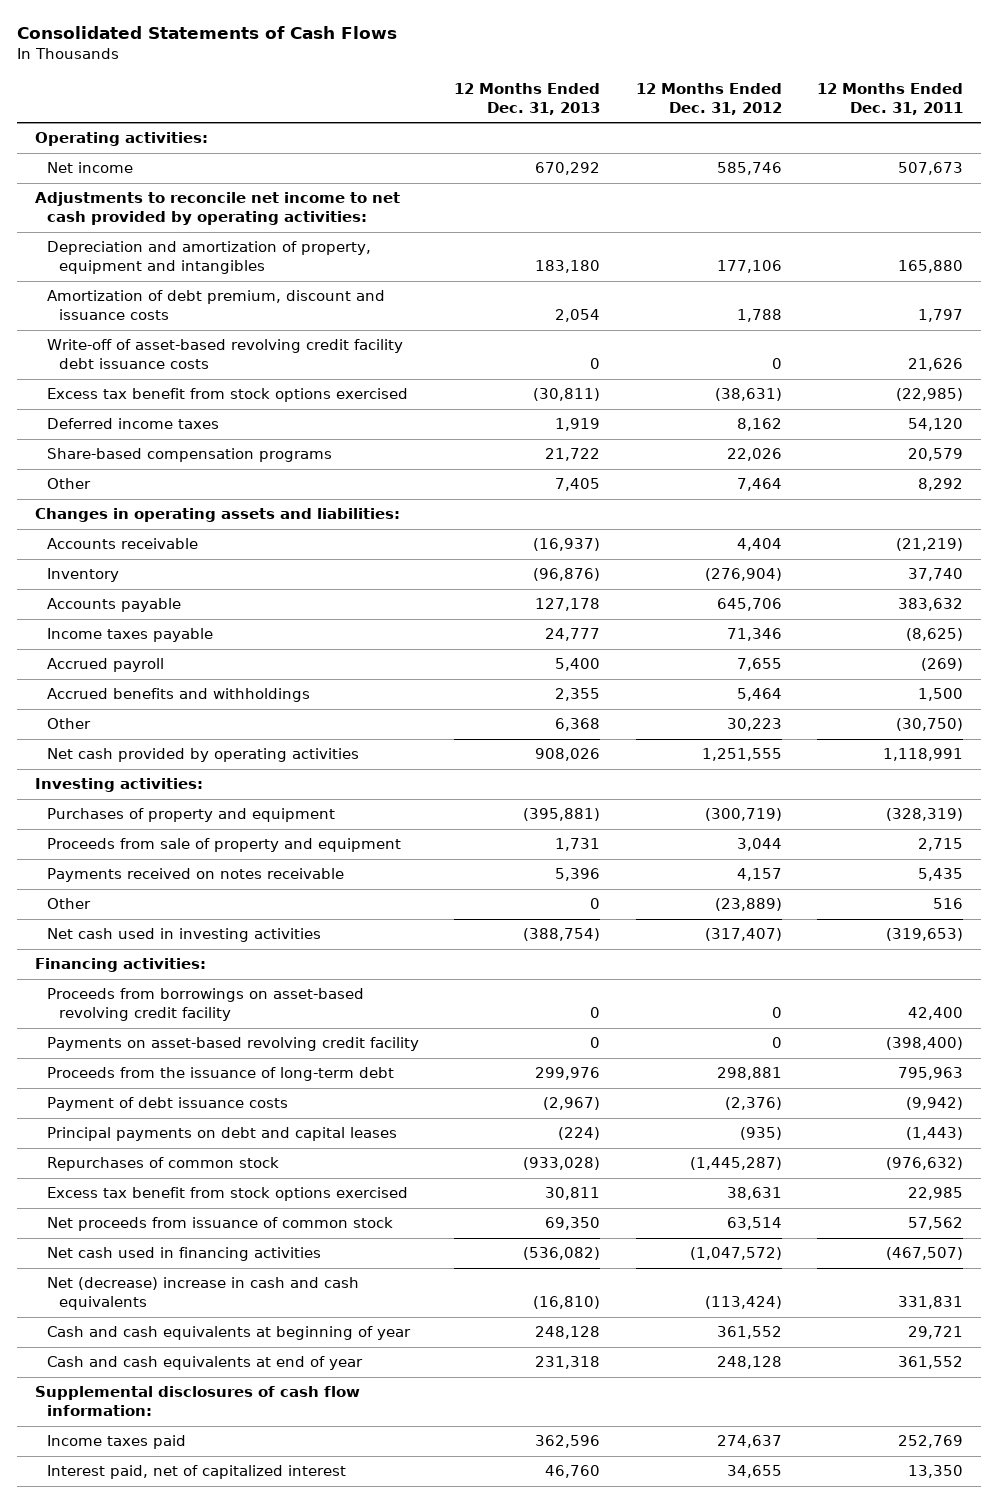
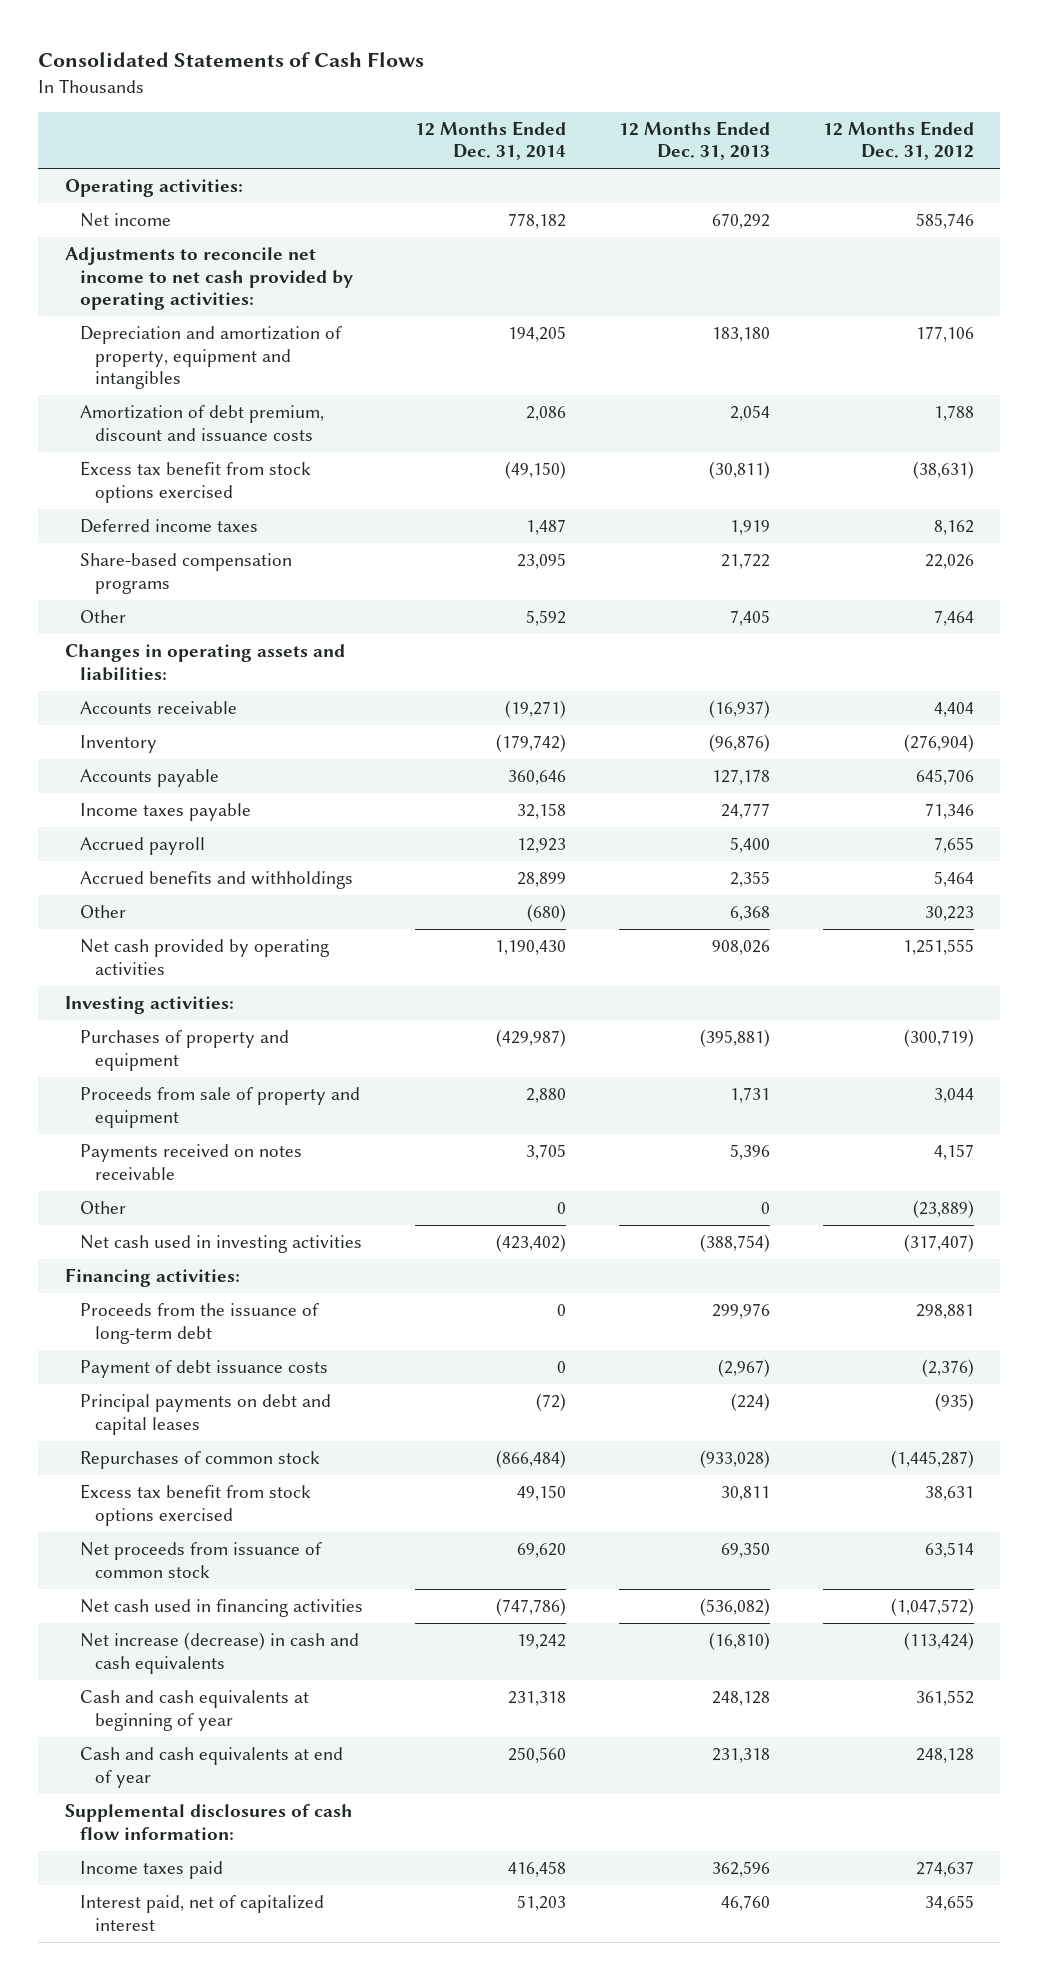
[817,82,964,115] 12 Months Ended Dec. 31, 2011 -> none
none -> [415,121,567,161] 12 Months Ended Dec. 31, 2014
[46,339,403,369] Write-off of asset-based revolving credit facility debt issuance costs -> none
[46,988,364,1021] Proceeds from borrowings on asset-based revolving credit facility -> none
[46,1037,419,1052] Payments on asset-based revolving credit facility -> none
[46,1277,359,1310] Net (decrease) increase in cash and cash equivalents -> [79,1632,359,1674] Net increase (decrease) in cash and cash equivalents

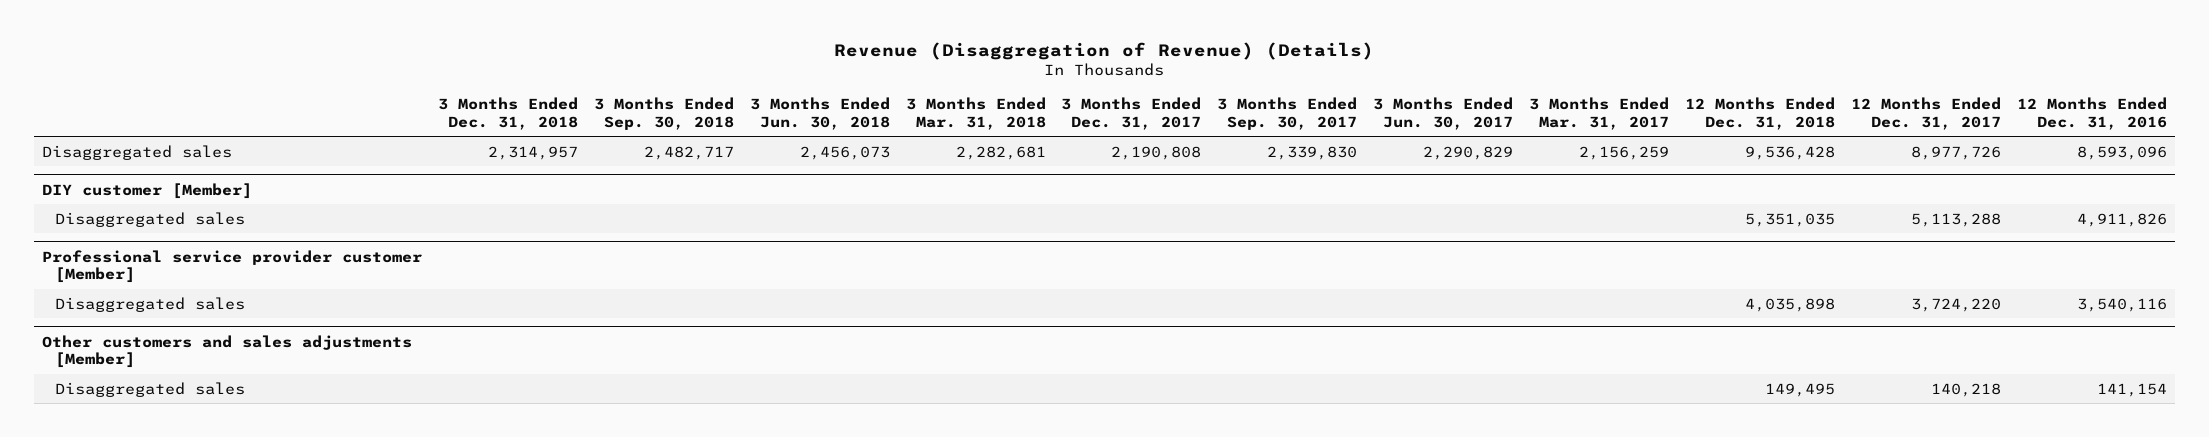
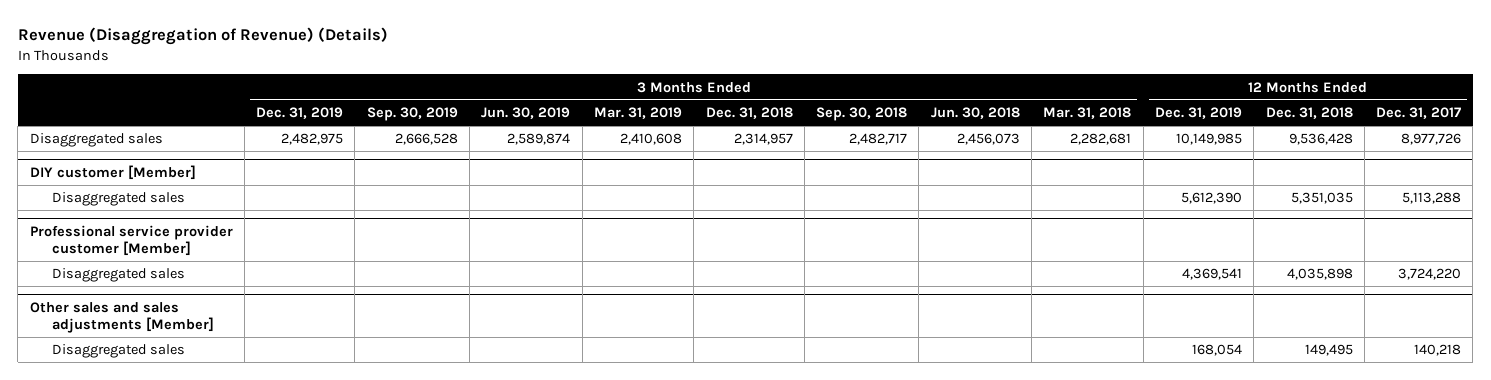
[1061,96,1202,130] 3 Months Ended Dec. 31, 2017 -> none
[1217,96,1358,130] 3 Months Ended Sep. 30, 2017 -> none
[1373,96,1514,130] 3 Months Ended Jun. 30, 2017 -> none
[1529,96,1670,130] 3 Months Ended Mar. 31, 2017 -> none
[2017,96,2168,130] 12 Months Ended Dec. 31, 2016 -> none
none -> [256,107,344,120] Dec. 31, 2019
none -> [366,107,458,122] Sep. 30, 2019
none -> [481,107,571,120] Jun. 30, 2019
none -> [593,107,682,120] Mar. 31, 2019
none -> [1154,107,1242,120] Dec. 31, 2019
[41,334,412,369] Other customers and sales adjustments [Member] -> [29,301,214,334] Other sales and sales adjustments [Member]

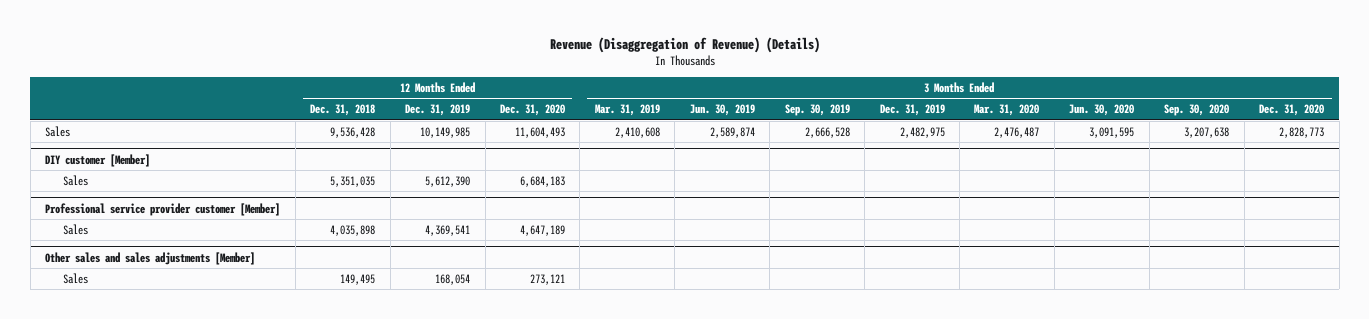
[705,107,793,120] Dec. 31, 2018 -> none
[816,107,908,122] Sep. 30, 2018 -> none
[930,107,1020,120] Jun. 30, 2018 -> none
[1043,107,1132,120] Mar. 31, 2018 -> none
[1376,107,1462,120] Dec. 31, 2017 -> none
none -> [499,104,565,117] Dec. 31, 2020
none -> [974,104,1040,117] Mar. 31, 2020
none -> [1069,104,1135,117] Jun. 30, 2020
none -> [1164,104,1230,117] Sep. 30, 2020
none -> [1259,104,1325,117] Dec. 31, 2020
[29,133,163,148] Disaggregated sales -> [45,125,71,137] Sales
[51,192,185,207] Disaggregated sales -> [63,174,89,186] Sales
[51,268,185,283] Disaggregated sales -> [63,223,89,235] Sales
[51,344,185,359] Disaggregated sales -> [63,272,89,284] Sales

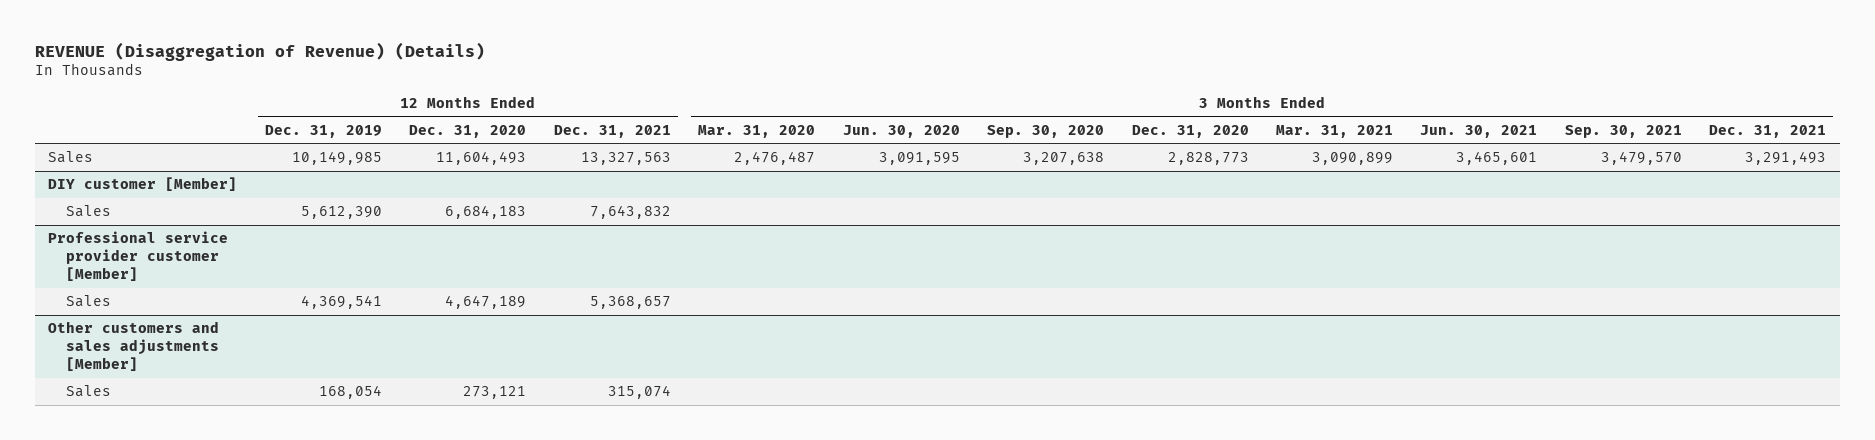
[549,37,820,54] Revenue (Disaggregation of Revenue) (Details) -> [34,41,485,61] REVENUE (Disaggregation of Revenue) (Details)
[310,104,376,117] Dec. 31, 2018 -> none
[594,104,660,117] Mar. 31, 2019 -> none
[689,104,755,117] Jun. 30, 2019 -> none
[784,104,850,117] Sep. 30, 2019 -> none
[879,104,945,117] Dec. 31, 2019 -> none
none -> [553,124,671,138] Dec. 31, 2021
none -> [1275,124,1393,138] Mar. 31, 2021
none -> [1420,124,1538,138] Jun. 30, 2021
none -> [1564,124,1682,138] Sep. 30, 2021
none -> [1709,124,1827,138] Dec. 31, 2021
[45,251,256,265] Other sales and sales adjustments [Member] -> [48,321,220,372] Other customers and sales adjustments [Member]

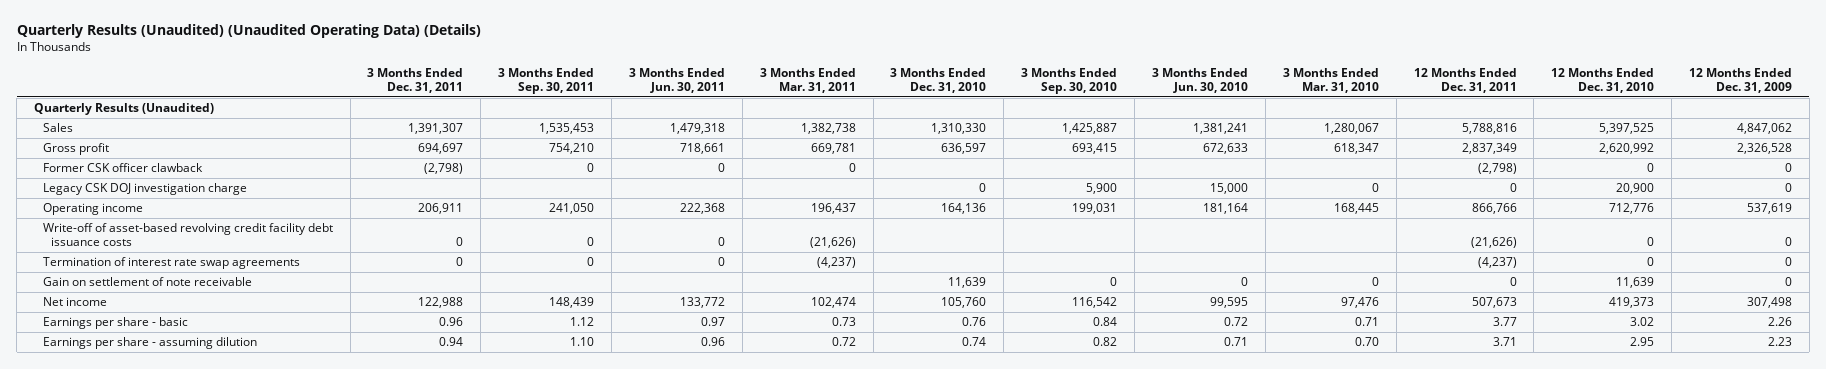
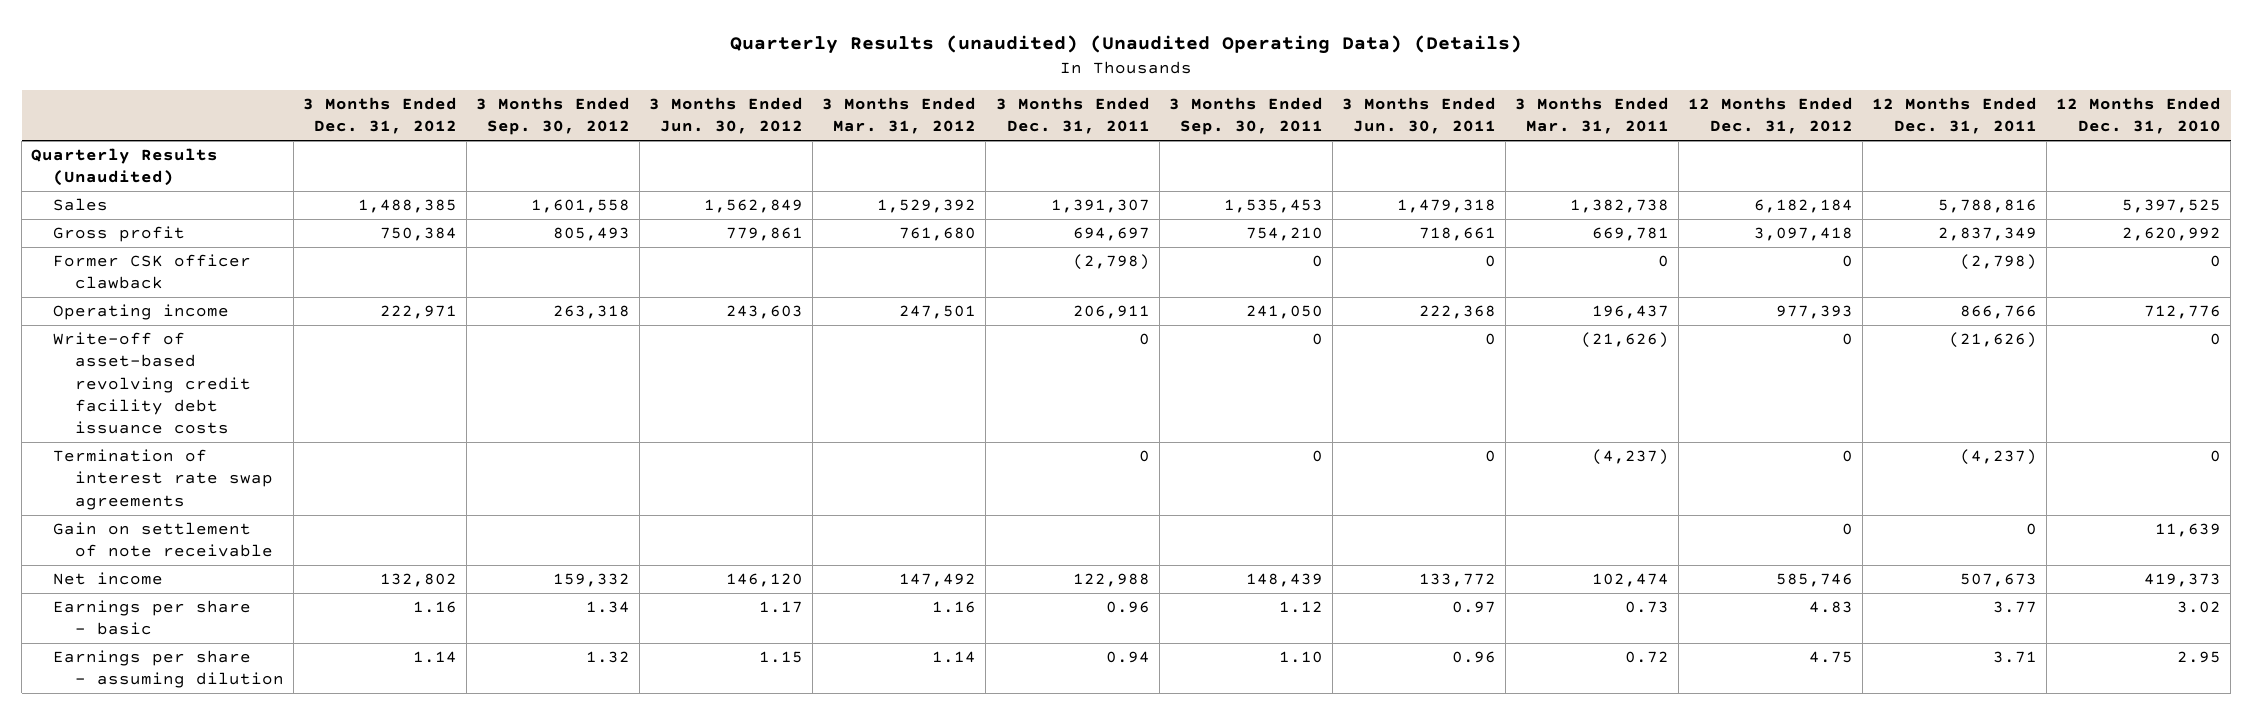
[16,24,481,39] Quarterly Results (Unaudited) (Unaudited Operating Data) (Details) -> [730,34,1523,54] Quarterly Results (unaudited) (Unaudited Operating Data) (Details)
[890,68,987,94] 3 Months Ended Dec. 31, 2010 -> none
[1021,68,1118,95] 3 Months Ended Sep. 30, 2010 -> none
[1152,68,1249,94] 3 Months Ended Jun. 30, 2010 -> none
[1282,68,1379,94] 3 Months Ended Mar. 31, 2010 -> none
[1689,68,1793,94] 12 Months Ended Dec. 31, 2009 -> none
none -> [303,97,458,135] 3 Months Ended Dec. 31, 2012
none -> [476,97,631,136] 3 Months Ended Sep. 30, 2012
none -> [649,97,804,135] 3 Months Ended Jun. 30, 2012
none -> [822,97,977,135] 3 Months Ended Mar. 31, 2012
none -> [1687,97,1853,135] 12 Months Ended Dec. 31, 2012
[42,183,247,196] Legacy CSK DOJ investigation charge -> none

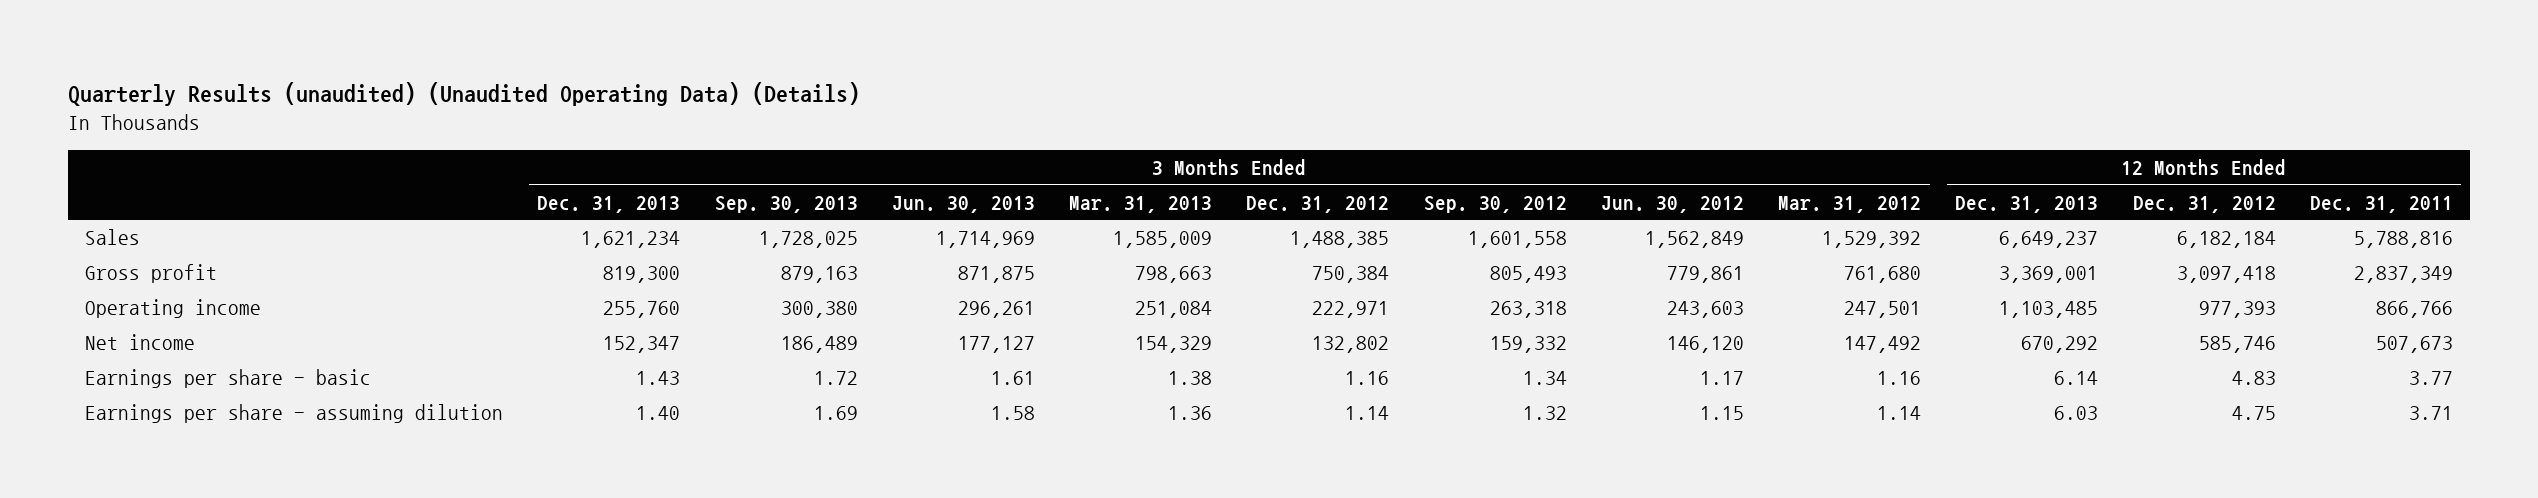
[995,97,1150,135] 3 Months Ended Dec. 31, 2011 -> none
[1168,97,1323,136] 3 Months Ended Sep. 30, 2011 -> none
[1341,97,1496,135] 3 Months Ended Jun. 30, 2011 -> none
[1514,97,1669,135] 3 Months Ended Mar. 31, 2011 -> none
[2056,97,2222,135] 12 Months Ended Dec. 31, 2010 -> none
none -> [537,195,681,213] Dec. 31, 2013
none -> [714,195,858,213] Sep. 30, 2013
none -> [891,195,1035,213] Jun. 30, 2013
none -> [1069,195,1213,213] Mar. 31, 2013
none -> [1955,195,2099,213] Dec. 31, 2013
[31,148,219,187] Quarterly Results (Unaudited) -> none
[53,254,252,290] Former CSK officer clawback -> none
[53,332,252,434] Write-off of asset-based revolving credit facility debt issuance costs -> none
[53,449,274,510] Termination of interest rate swap agreements -> none
[53,522,274,558] Gain on settlement of note receivable -> none

